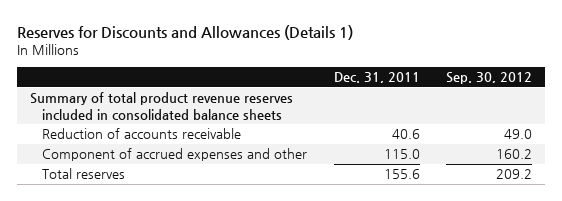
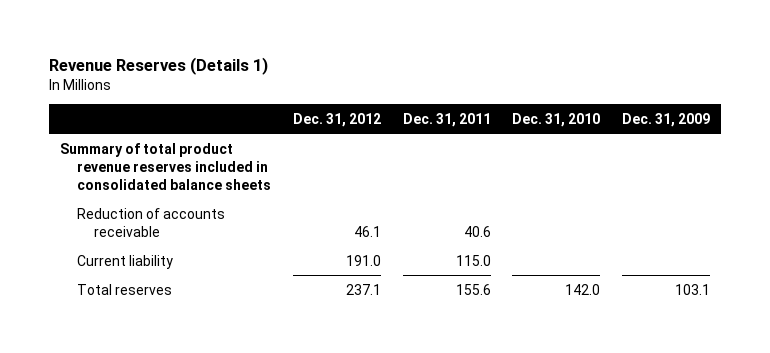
[17,24,354,40] Reserves for Discounts and Allowances (Details 1) -> [48,56,268,75] Revenue Reserves (Details 1)
[445,72,532,85] Sep. 30, 2012 -> none
none -> [292,112,381,127] Dec. 31, 2012
none -> [512,112,601,127] Dec. 31, 2010
none -> [622,112,711,127] Dec. 31, 2009
[42,148,308,162] Component of accrued expenses and other -> [77,254,174,269] Current liability

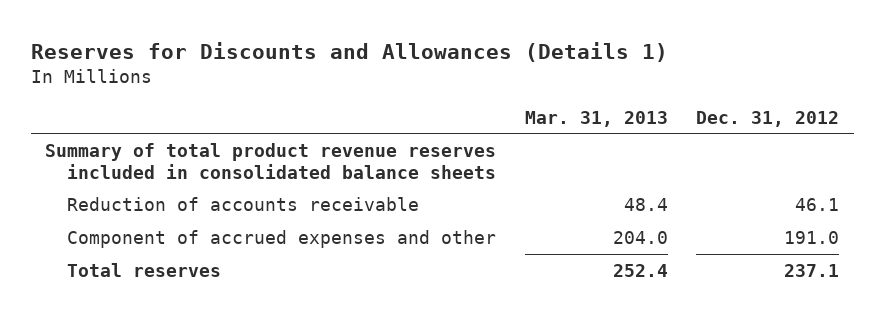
[48,56,268,75] Revenue Reserves (Details 1) -> [30,41,668,62] Reserves for Discounts and Allowances (Details 1)
[402,112,491,127] Dec. 31, 2011 -> none
[512,112,601,127] Dec. 31, 2010 -> none
[622,112,711,127] Dec. 31, 2009 -> none
none -> [524,110,668,127] Mar. 31, 2013
[77,254,174,269] Current liability -> [66,229,496,248] Component of accrued expenses and other

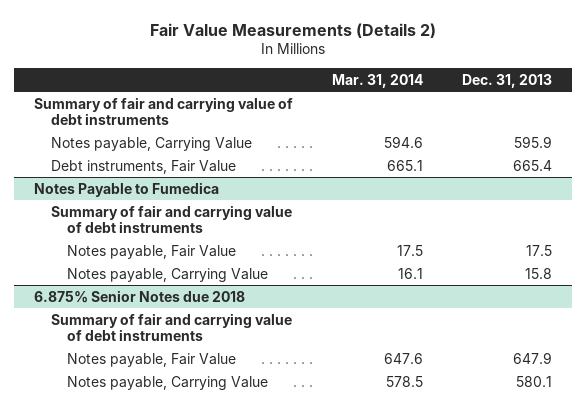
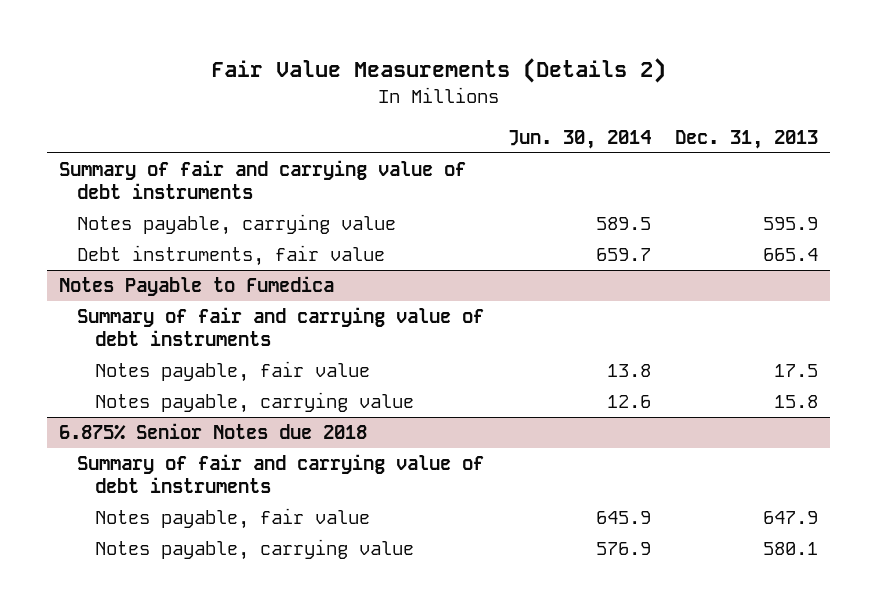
[332,73,424,88] Mar. 31, 2014 -> none
none -> [508,130,652,150] Jun. 30, 2014
[50,136,252,151] Notes payable, Carrying Value -> [76,214,396,236] Notes payable, carrying value
[50,159,236,174] Debt instruments, Fair Value -> [76,245,385,267] Debt instruments, fair value
[67,244,237,259] Notes payable, Fair Value -> [94,361,370,383] Notes payable, fair value
[67,267,269,282] Notes payable, Carrying Value -> [94,392,414,414] Notes payable, carrying value
[67,352,237,367] Notes payable, Fair Value -> [94,508,370,530] Notes payable, fair value
[67,375,269,390] Notes payable, Carrying Value -> [94,539,414,561] Notes payable, carrying value

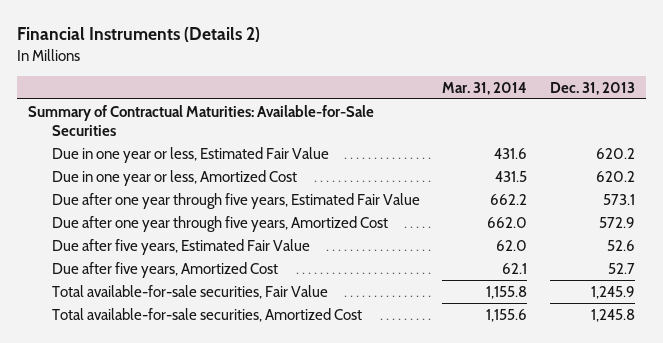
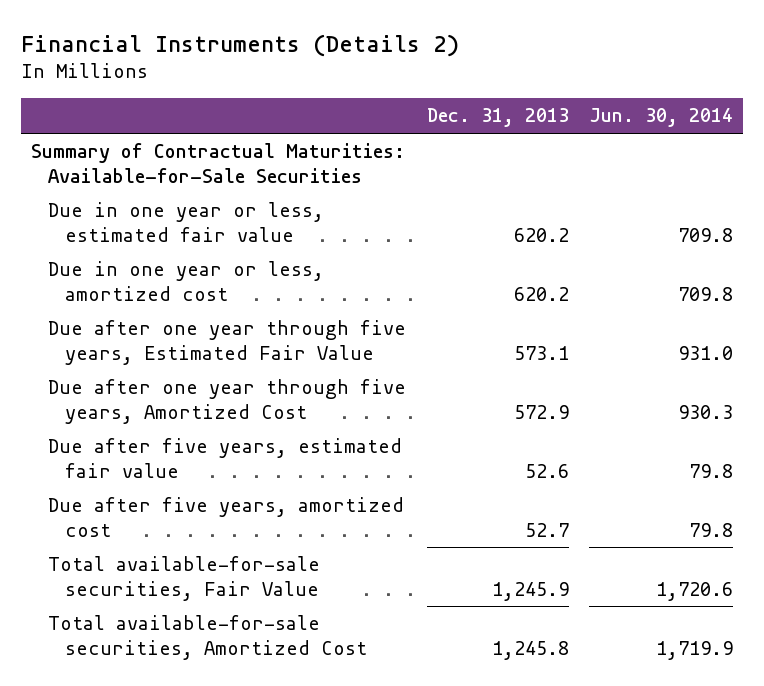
[442,81,528,95] Mar. 31, 2014 -> none
none -> [588,108,733,128] Jun. 30, 2014
[51,146,329,163] Due in one year or less, Estimated Fair Value -> [48,202,325,242] Due in one year or less, estimated fair value
[51,169,297,186] Due in one year or less, Amortized Cost -> [48,261,325,301] Due in one year or less, amortized cost
[51,238,310,255] Due after five years, Estimated Fair Value -> [48,438,403,478] Due after five years, estimated fair value
[51,261,278,278] Due after five years, Amortized Cost -> [48,497,405,537] Due after five years, amortized cost

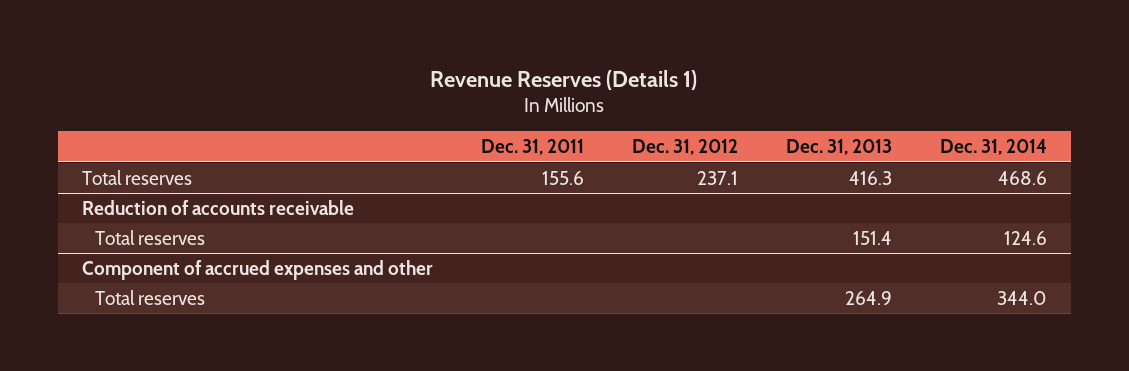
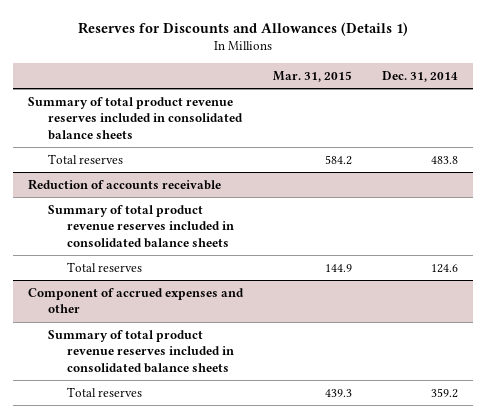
[430,69,698,90] Revenue Reserves (Details 1) -> [77,22,408,37] Reserves for Discounts and Allowances (Details 1)
[480,139,584,156] Dec. 31, 2011 -> none
[631,139,738,156] Dec. 31, 2012 -> none
[785,139,892,156] Dec. 31, 2013 -> none
none -> [272,70,352,82] Mar. 31, 2015
none -> [28,96,243,140] Summary of total product revenue reserves included in consolidated balance sheets
[997,170,1047,185] 468.6 -> [430,155,458,164] 483.8
none -> [47,204,235,248] Summary of total product revenue reserves included in consolidated balance sheets
none -> [47,329,235,373] Summary of total product revenue reserves included in consolidated balance sheets
[996,290,1047,305] 344.0 -> [430,387,458,398] 359.2

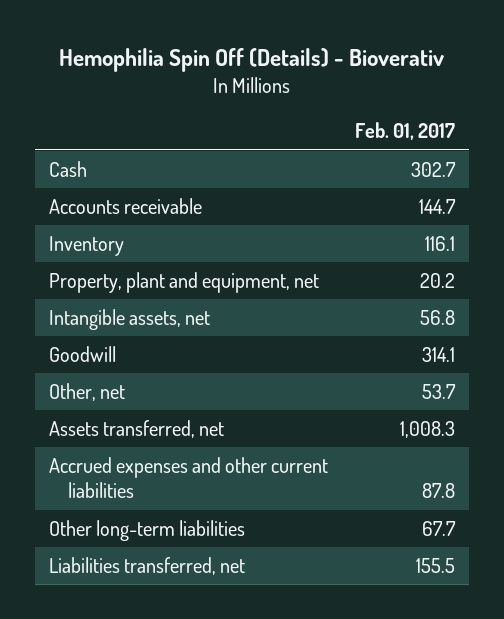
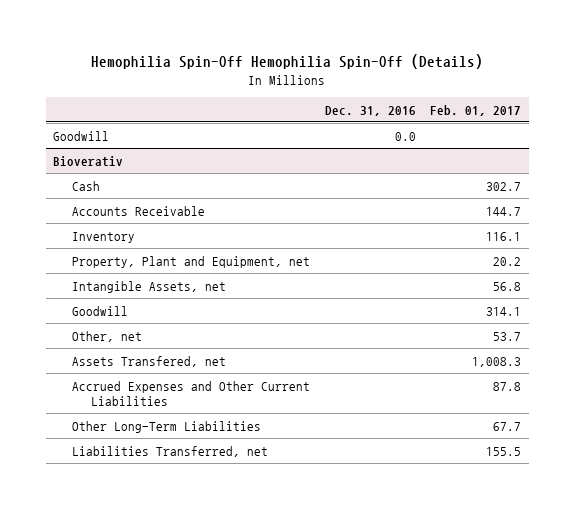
[58,47,444,72] Hemophilia Spin Off (Details) - Bioverativ -> [91,54,484,70] Hemophilia Spin-Off Hemophilia Spin-Off (Details)
none -> [324,105,416,116] Dec. 31, 2016
none -> [52,130,109,141] Goodwill
none -> [52,155,123,167] Bioverativ
[48,197,202,214] Accounts receivable -> [72,205,206,216] Accounts Receivable
[48,271,319,293] Property, plant and equipment, net -> [72,255,311,268] Property, Plant and Equipment, net
[48,308,210,330] Intangible assets, net -> [72,280,227,293] Intangible Assets, net
[48,419,224,438] Assets transferred, net -> [72,355,227,367] Assets Transfered, net
[48,456,328,499] Accrued expenses and other current liabilities -> [72,380,311,407] Accrued Expenses and Other Current Liabilities
[48,519,245,541] Other long-term liabilities -> [72,420,262,433] Other Long-Term Liabilities
[48,556,245,575] Liabilities transferred, net -> [72,445,269,457] Liabilities Transferred, net

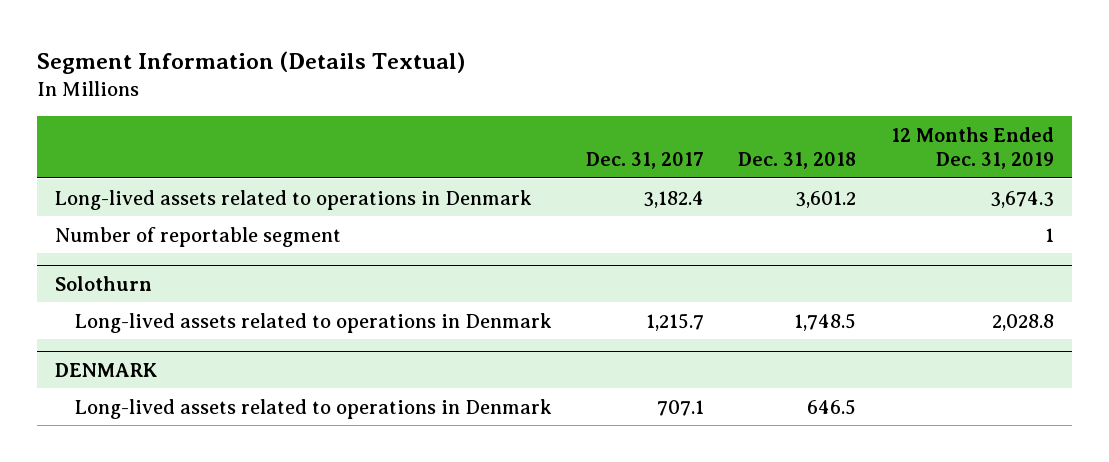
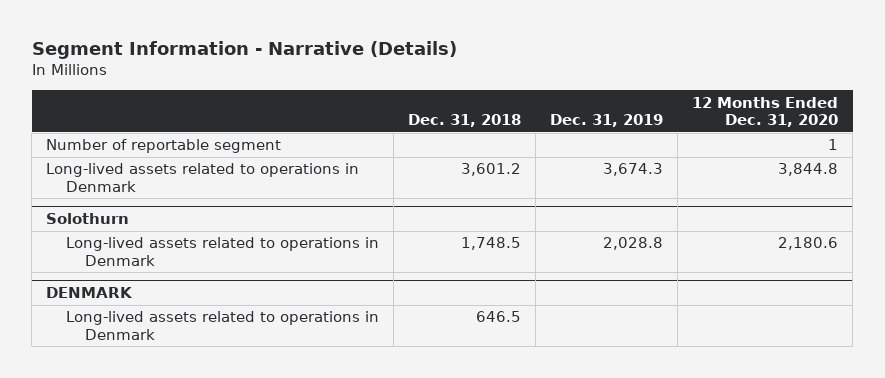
[37,50,466,74] Segment Information (Details Textual) -> [31,41,457,60] Segment Information - Narrative (Details)
[585,152,704,170] Dec. 31, 2017 -> none
[891,126,1055,170] 12 Months Ended Dec. 31, 2019 -> none
none -> [550,114,664,128] Dec. 31, 2019
none -> [692,96,839,128] 12 Months Ended Dec. 31, 2020
[54,189,532,210] Long-lived assets related to operations in Denmark -> [46,163,360,192] Long-lived assets related to operations in Denmark

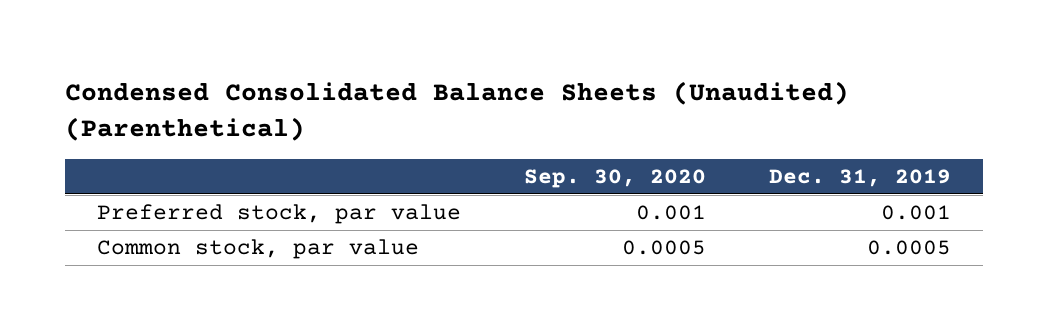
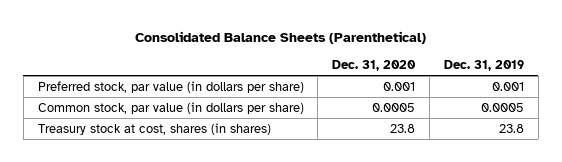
[64,81,849,142] Condensed Consolidated Balance Sheets (Unaudited) (Parenthetical) -> [134,31,426,45] Consolidated Balance Sheets (Parenthetical)
[523,169,706,189] Sep. 30, 2020 -> none
none -> [332,60,417,72] Dec. 31, 2020
[96,204,461,225] Preferred stock, par value -> [37,80,304,93] Preferred stock, par value (in dollars per share)
[96,239,419,260] Common stock, par value -> [37,101,304,114] Common stock, par value (in dollars per share)
none -> [37,122,271,135] Treasury stock at cost, shares (in shares)

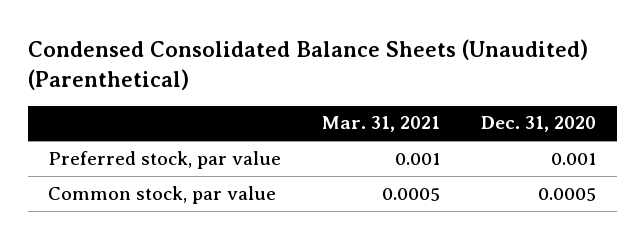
[134,31,426,45] Consolidated Balance Sheets (Parenthetical) -> [27,39,588,90] Condensed Consolidated Balance Sheets (Unaudited) (Parenthetical)
[443,60,524,72] Dec. 31, 2019 -> none
none -> [322,116,441,133] Mar. 31, 2021
[37,122,271,135] Treasury stock at cost, shares (in shares) -> none
[37,80,304,93] Preferred stock, par value (in dollars per share) -> [48,150,282,169] Preferred stock, par value
[37,101,304,114] Common stock, par value (in dollars per share) -> [48,185,277,204] Common stock, par value

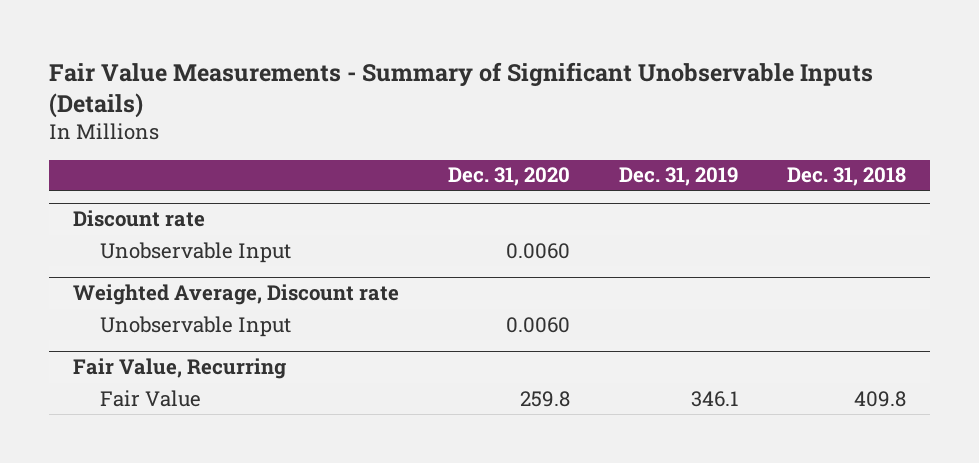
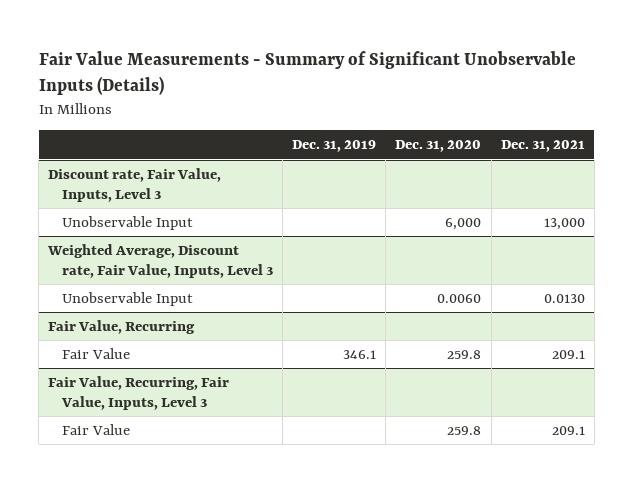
[786,167,906,187] Dec. 31, 2018 -> none
none -> [500,140,585,153] Dec. 31, 2021
[73,210,206,228] Discount rate -> none
[73,284,400,306] Weighted Average, Discount rate -> none
none -> [48,167,222,202] Discount rate, Fair Value, Inputs, Level 3
[506,242,571,259] 0.0060 -> [445,217,482,230] 6,000
none -> [47,243,274,278] Weighted Average, Discount rate, Fair Value, Inputs, Level 3
none -> [48,375,230,410] Fair Value, Recurring, Fair Value, Inputs, Level 3
none -> [62,423,131,435] Fair Value

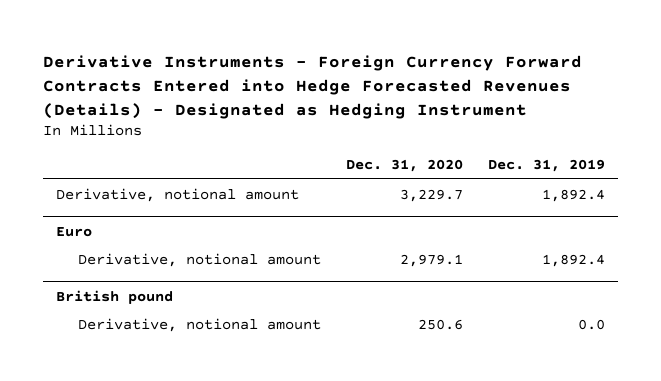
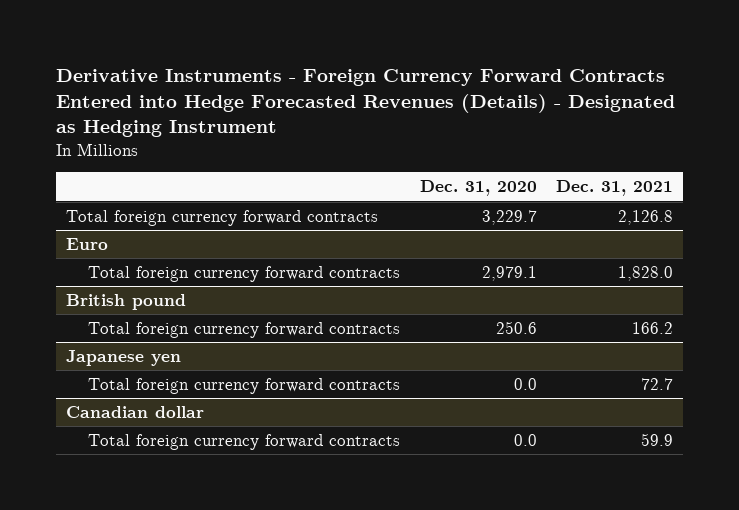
[488,159,606,173] Dec. 31, 2019 -> none
none -> [556,179,674,196] Dec. 31, 2021
[55,187,299,202] Derivative, notional amount -> [66,209,379,226] Total foreign currency forward contracts
[77,252,321,267] Derivative, notional amount -> [88,265,401,282] Total foreign currency forward contracts
[77,317,321,332] Derivative, notional amount -> [88,321,401,338] Total foreign currency forward contracts
none -> [66,349,182,366] Japanese yen
none -> [88,377,401,394] Total foreign currency forward contracts
none -> [66,405,205,418] Canadian dollar
none -> [88,433,401,450] Total foreign currency forward contracts

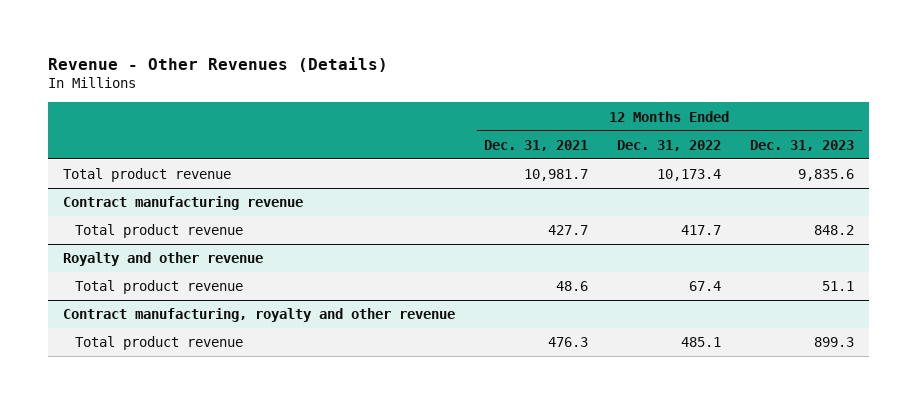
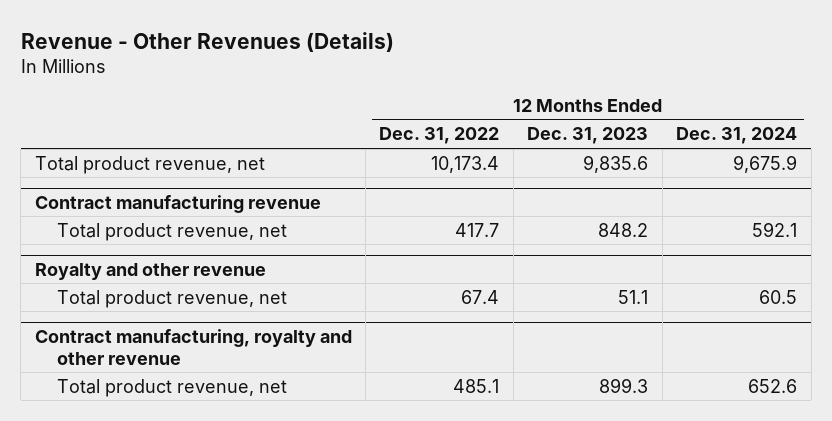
[483,139,588,151] Dec. 31, 2021 -> none
none -> [676,127,798,145] Dec. 31, 2024
[62,168,231,183] Total product revenue -> [34,155,265,174] Total product revenue, net
[75,224,244,239] Total product revenue -> [56,222,287,241] Total product revenue, net
[75,280,244,295] Total product revenue -> [56,289,287,308] Total product revenue, net
[75,336,244,351] Total product revenue -> [56,378,287,397] Total product revenue, net

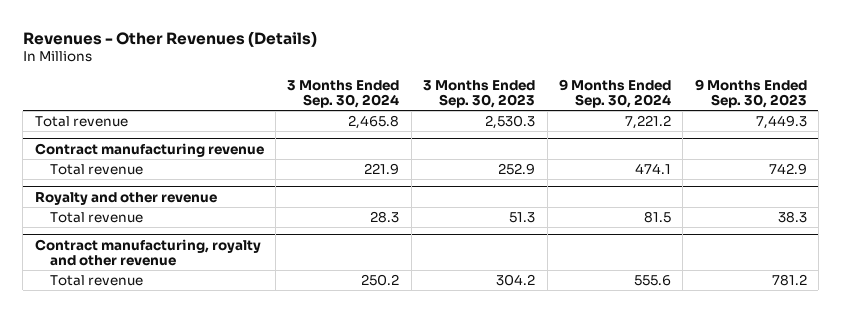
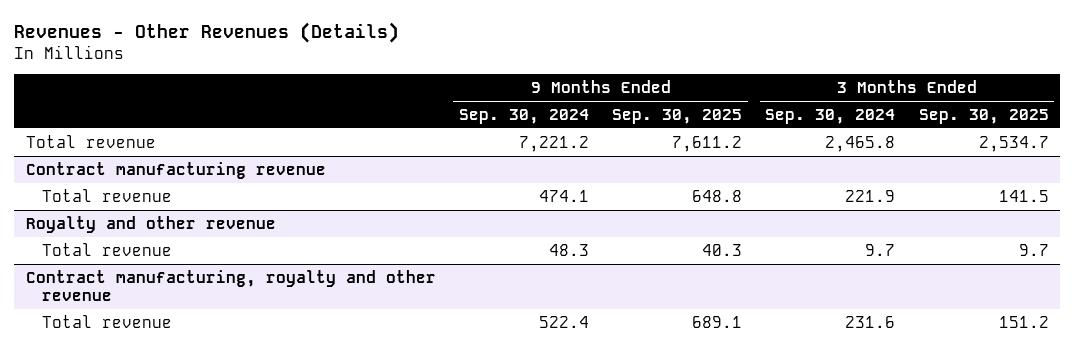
[423,79,536,109] 3 Months Ended Sep. 30, 2023 -> none
[694,78,807,109] 9 Months Ended Sep. 30, 2023 -> none
none -> [612,108,743,124] Sep. 30, 2025
none -> [918,108,1049,124] Sep. 30, 2025
[370,210,400,223] 28.3 -> [865,243,896,256] 9.7
[643,210,671,223] 81.5 -> [549,243,590,256] 48.3
[361,273,400,286] 250.2 -> [845,315,896,328] 231.6
[633,274,671,286] 555.6 -> [539,315,590,328] 522.4

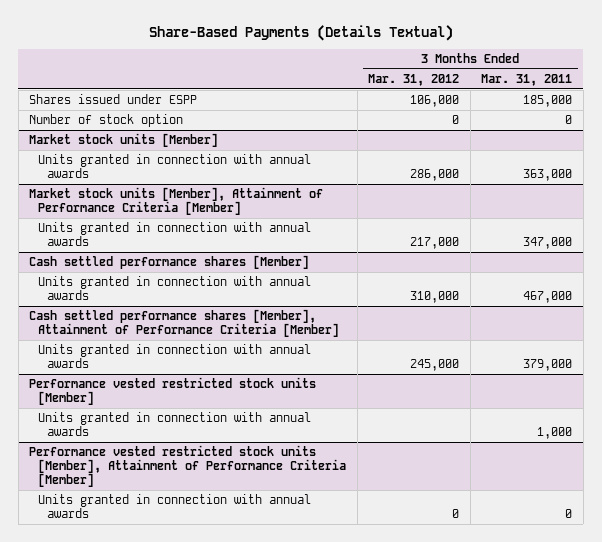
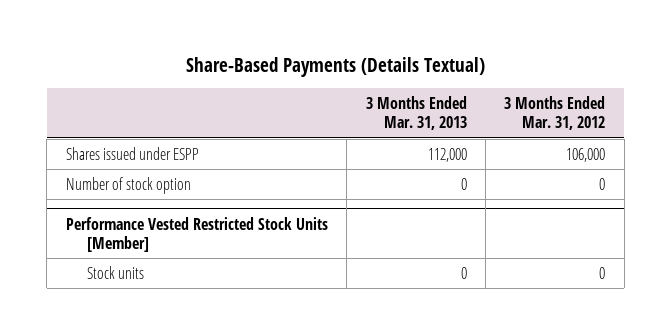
[481,73,573,86] Mar. 31, 2011 -> none
none -> [365,95,467,131] 3 Months Ended Mar. 31, 2013
[29,133,219,148] Market stock units [Member] -> none
[38,154,312,179] Units granted in connection with annual awards -> none
[29,187,324,216] Market stock units [Member], Attainment of Performance Criteria [Member] -> none
[38,222,312,247] Units granted in connection with annual awards -> none
[29,255,310,270] Cash settled performance shares [Member] -> none
[38,276,312,301] Units granted in connection with annual awards -> none
[29,309,340,338] Cash settled performance shares [Member], Attainment of Performance Criteria [Member] -> none
[38,344,312,369] Units granted in connection with annual awards -> none
[38,412,312,437] Units granted in connection with annual awards -> none
[29,445,347,488] Performance vested restricted stock units [Member], Attainment of Performance Criteria [Member] -> none
[38,494,312,519] Units granted in connection with annual awards -> none
[29,377,317,406] Performance vested restricted stock units [Member] -> [65,216,328,253] Performance Vested Restricted Stock Units [Member]
none -> [86,265,144,279] Stock units

